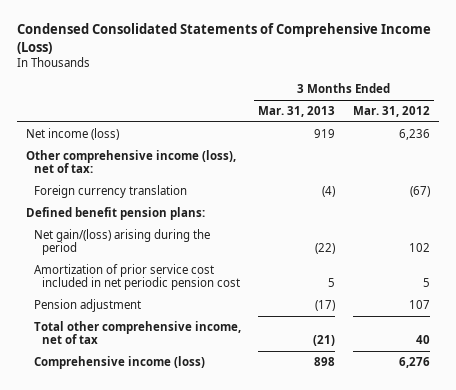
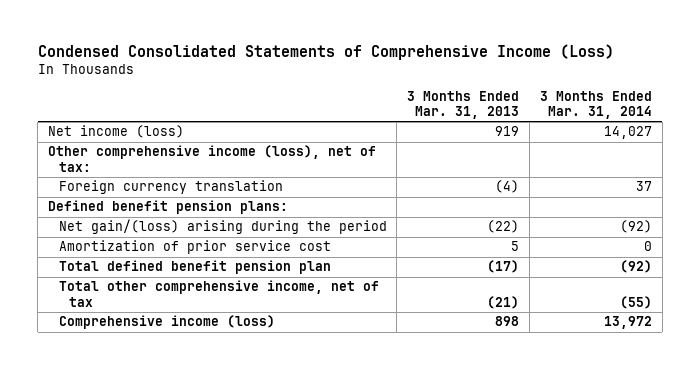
[353,106,431,118] Mar. 31, 2012 -> none
none -> [539,90,652,119] 3 Months Ended Mar. 31, 2014
[33,263,240,291] Amortization of prior service cost included in net periodic pension cost -> [58,240,331,255] Amortization of prior service cost
[33,298,141,312] Pension adjustment -> [58,260,331,275] Total defined benefit pension plan

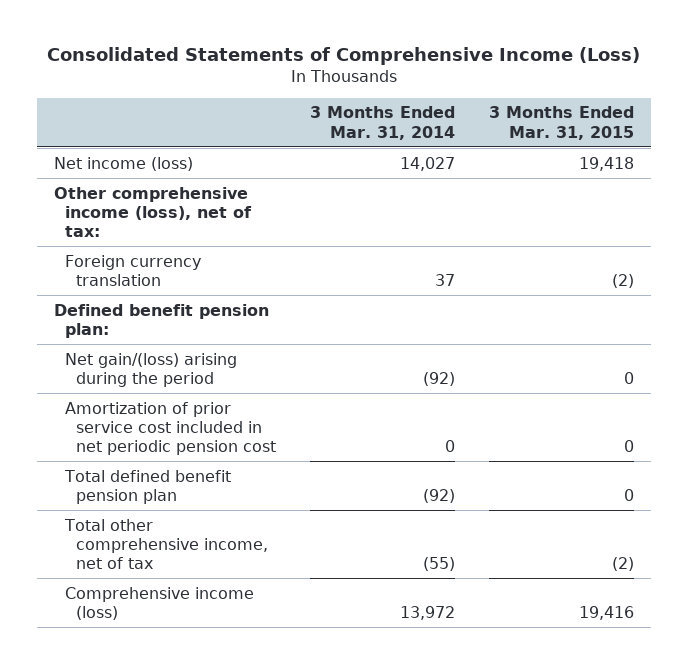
[37,44,614,61] Condensed Consolidated Statements of Comprehensive Income (Loss) -> [46,47,640,66] Consolidated Statements of Comprehensive Income (Loss)
[407,90,520,119] 3 Months Ended Mar. 31, 2013 -> none
none -> [488,106,634,140] 3 Months Ended Mar. 31, 2015
[48,200,289,215] Defined benefit pension plans: -> [53,303,269,338] Defined benefit pension plan:
[58,240,331,255] Amortization of prior service cost -> [65,401,277,456] Amortization of prior service cost included in net periodic pension cost

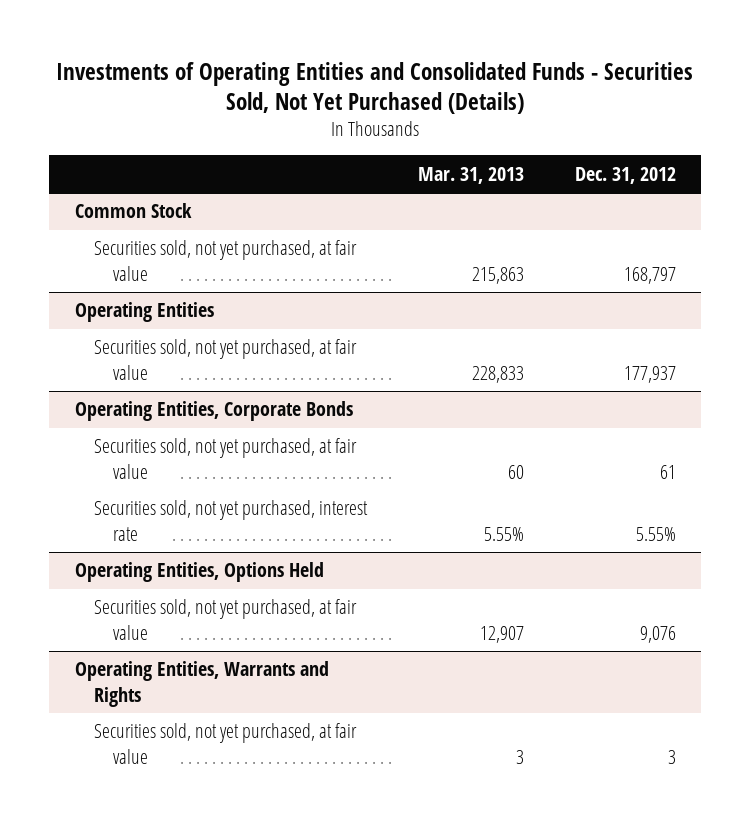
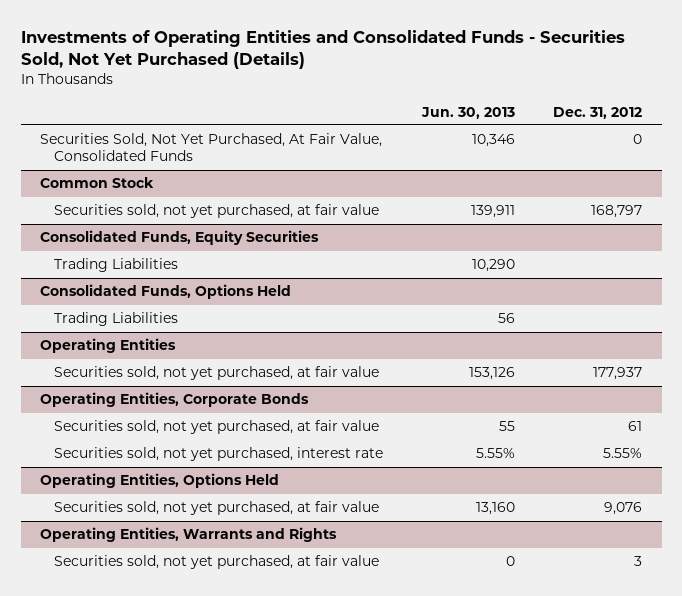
[417,166,524,184] Mar. 31, 2013 -> none
none -> [420,106,515,119] Jun. 30, 2013
none -> [39,133,382,162] Securities Sold, Not Yet Purchased, At Fair Value, Consolidated Funds
none -> [39,230,319,246] Consolidated Funds, Equity Securities
none -> [53,258,178,273] Trading Liabilities
none -> [39,284,291,300] Consolidated Funds, Options Held
none -> [53,312,178,327] Trading Liabilities

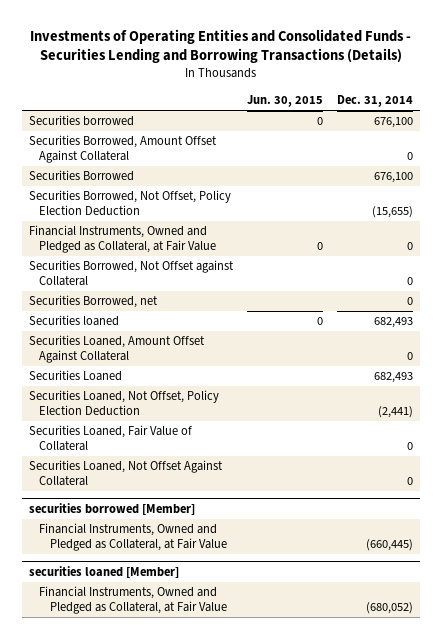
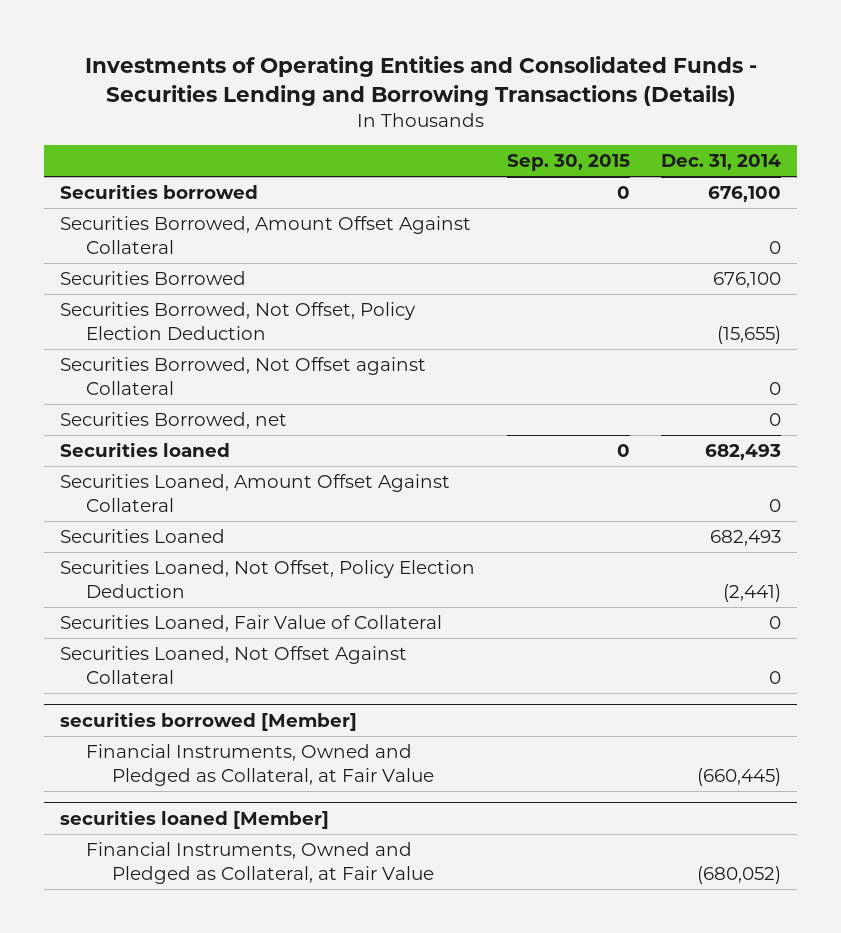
[246,95,323,108] Jun. 30, 2015 -> none
none -> [506,154,630,172] Sep. 30, 2015
[28,225,217,254] Financial Instruments, Owned and Pledged as Collateral, at Fair Value -> none

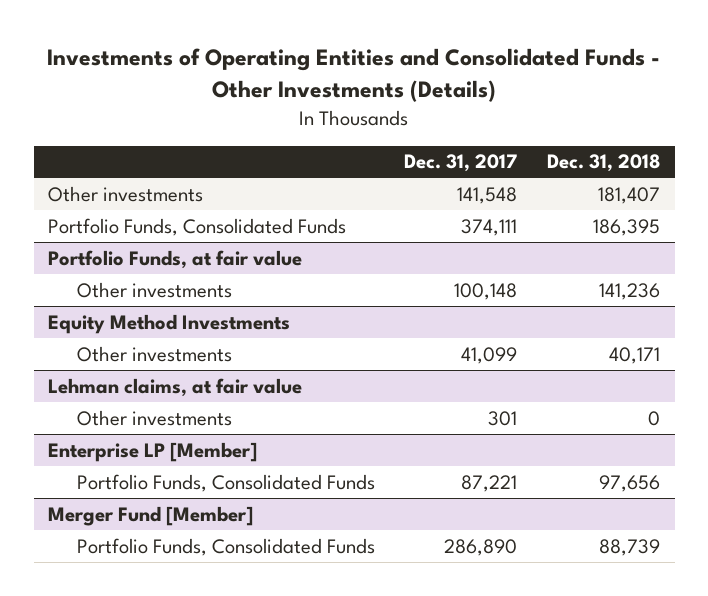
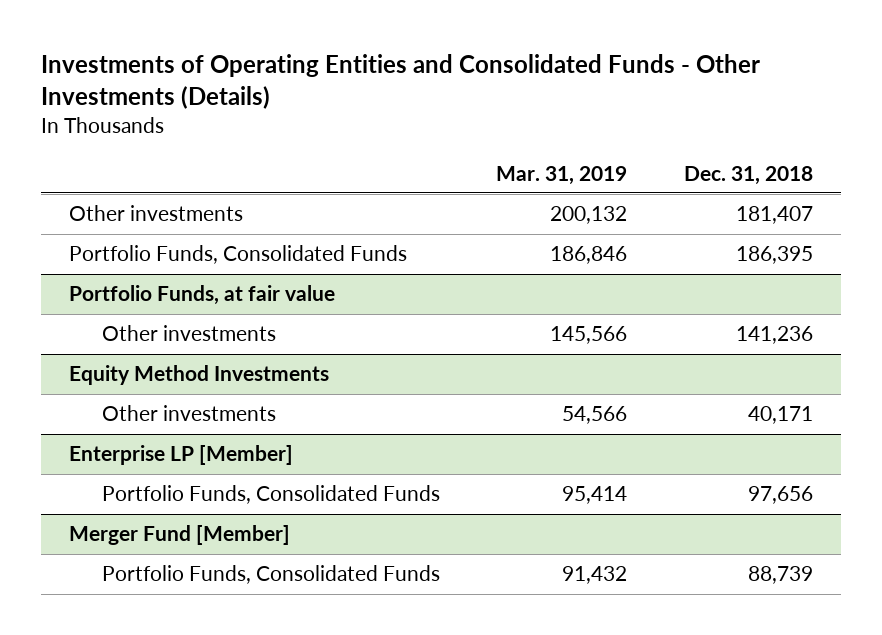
[404,154,518,173] Dec. 31, 2017 -> none
none -> [496,165,628,185] Mar. 31, 2019
[48,377,303,397] Lehman claims, at fair value -> none
[76,409,232,426] Other investments -> none

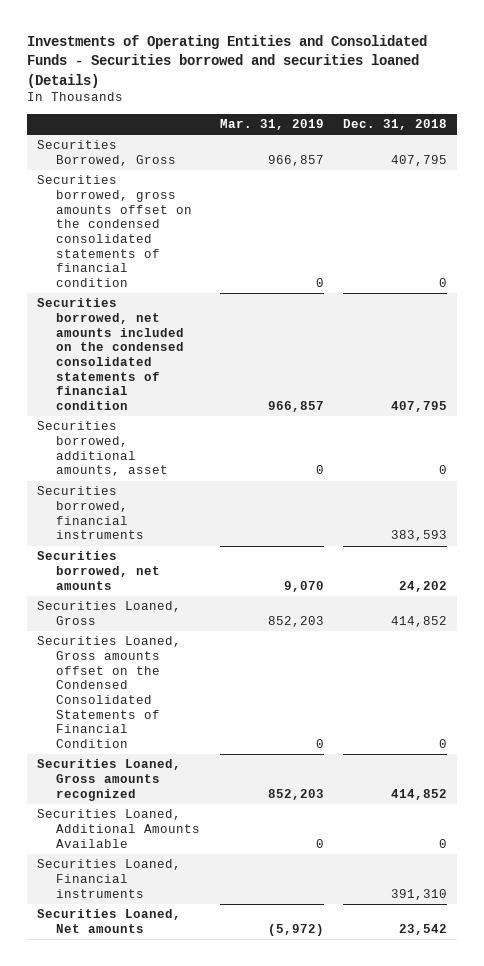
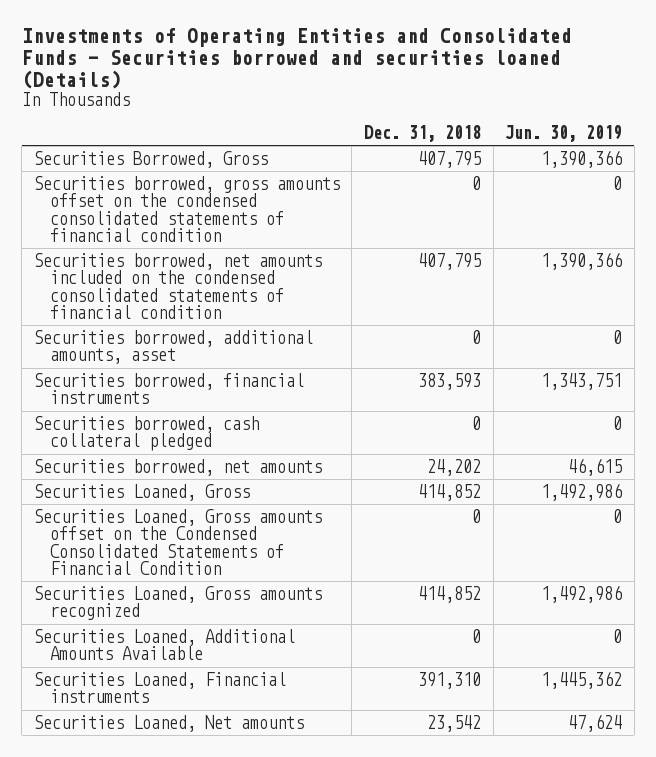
[219,118,324,130] Mar. 31, 2019 -> none
none -> [505,125,623,143] Jun. 30, 2019
none -> [33,416,259,452] Securities borrowed, cash collateral pledged

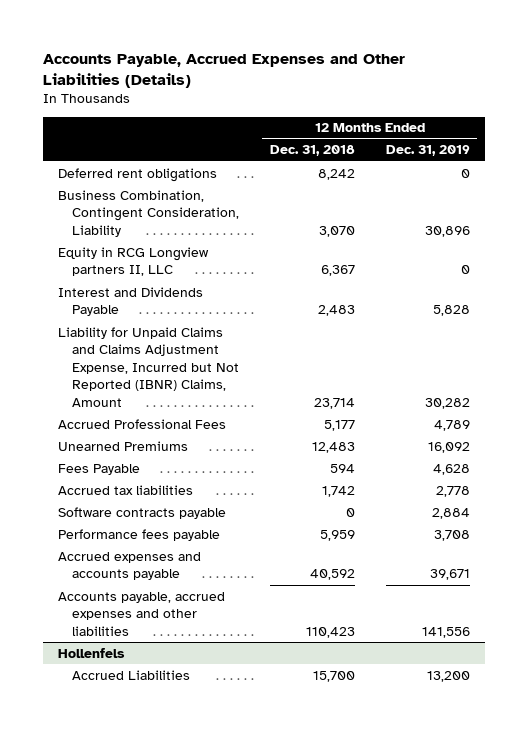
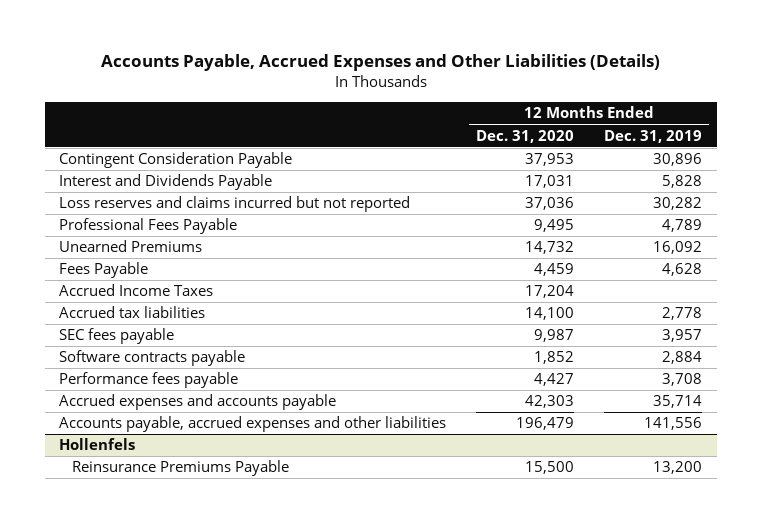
[269,145,355,157] Dec. 31, 2018 -> none
none -> [476,129,575,143] Dec. 31, 2020
[58,167,218,182] Deferred rent obligations -> none
[58,246,210,277] Equity in RCG Longview partners II, LLC -> none
[58,189,239,237] Business Combination, Contingent Consideration, Liability -> [59,152,293,169] Contingent Consideration Payable
[58,326,239,407] Liability for Unpaid Claims and Claims Adjustment Expense, Incurred but Not Reported (IBNR) Claims, Amount -> [59,196,411,213] Loss reserves and claims incurred but not reported
[58,418,227,429] Accrued Professional Fees -> [59,218,238,235] Professional Fees Payable
none -> [59,284,214,297] Accrued Income Taxes
none -> [59,328,175,345] SEC fees payable
[429,569,470,581] 39,671 -> [652,395,702,409] 35,714
[71,669,190,680] Accrued Liabilities -> [71,460,289,477] Reinsurance Premiums Payable

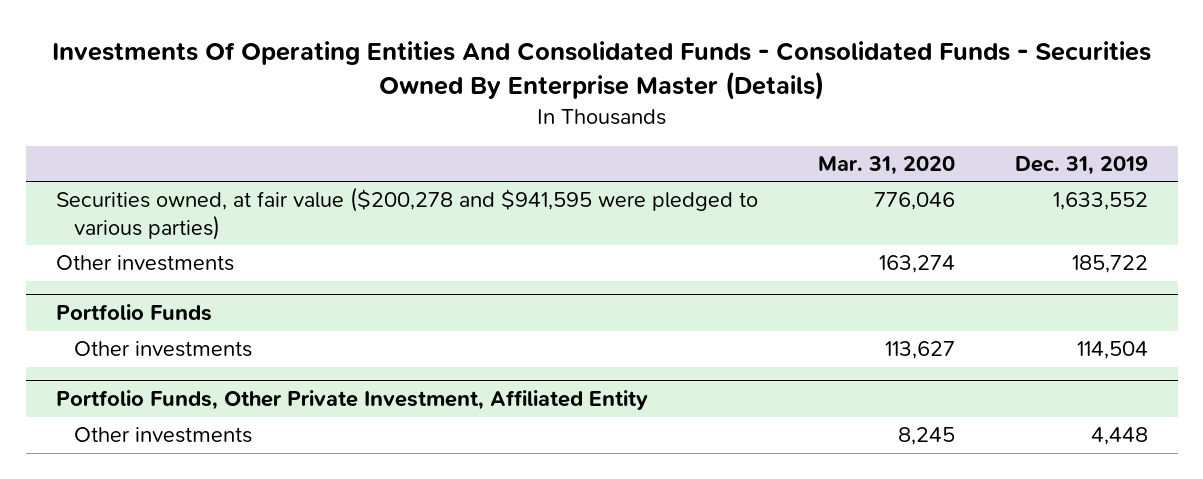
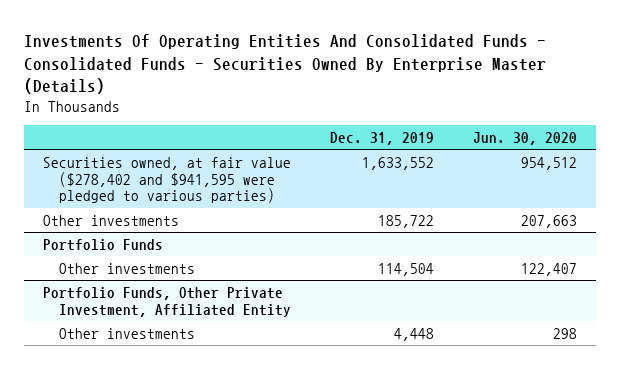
[817,156,955,176] Mar. 31, 2020 -> none
none -> [472,131,577,145] Jun. 30, 2020
[55,187,758,241] Securities owned, at fair value ($200,278 and $941,595 were pledged to various parties) -> [43,156,292,204] Securities owned, at fair value ($278,402 and $941,595 were pledged to various parties)

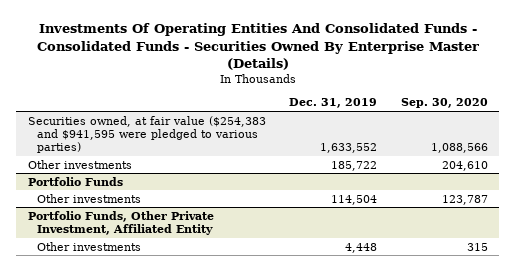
[472,131,577,145] Jun. 30, 2020 -> none
none -> [400,98,488,109] Sep. 30, 2020
[43,156,292,204] Securities owned, at fair value ($278,402 and $941,595 were pledged to various parties) -> [28,115,267,153] Securities owned, at fair value ($254,383 and $941,595 were pledged to various parties)

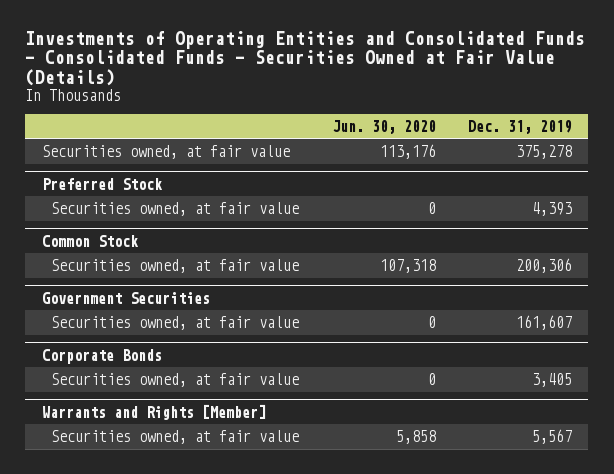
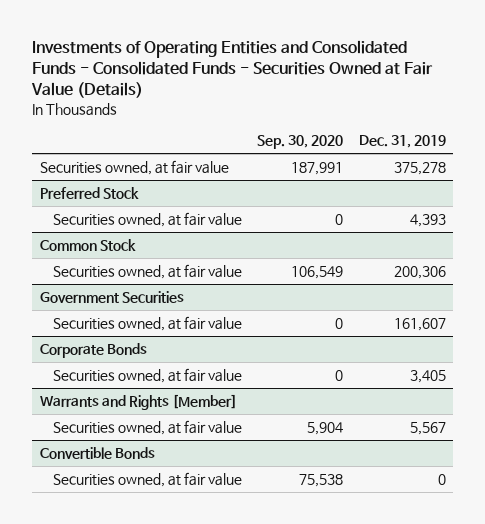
[331,119,436,134] Jun. 30, 2020 -> none
none -> [257,135,344,150] Sep. 30, 2020
none -> [39,446,155,459] Convertible Bonds
none -> [52,471,242,487] Securities owned, at fair value

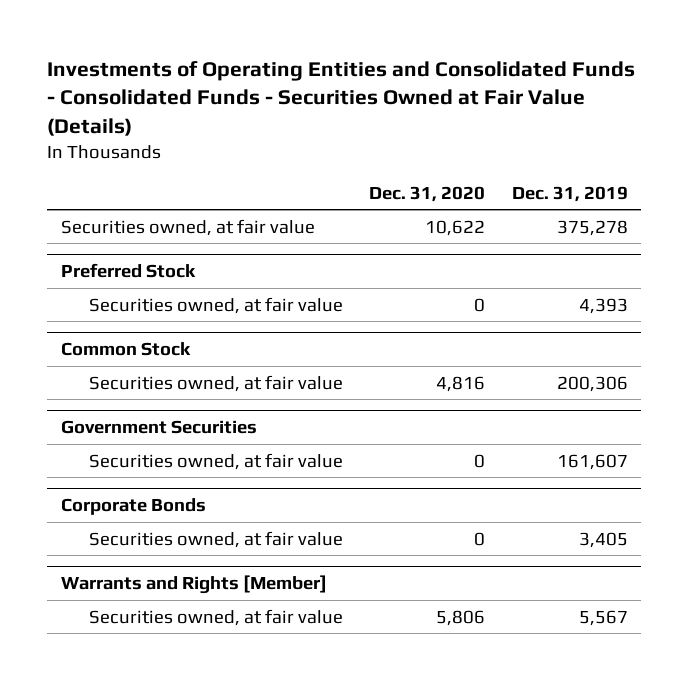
[257,135,344,150] Sep. 30, 2020 -> none
none -> [369,185,486,202] Dec. 31, 2020
[39,446,155,459] Convertible Bonds -> none
[52,471,242,487] Securities owned, at fair value -> none

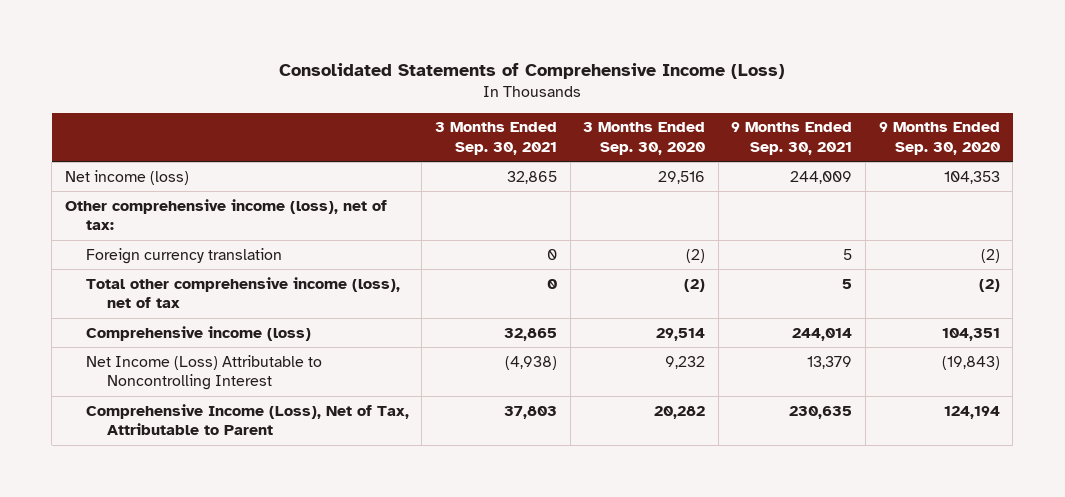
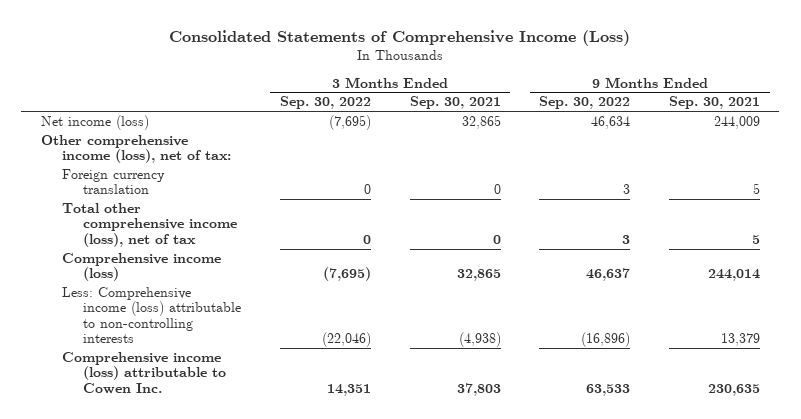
[583,122,706,155] 3 Months Ended Sep. 30, 2020 -> none
[878,122,1000,155] 9 Months Ended Sep. 30, 2020 -> none
none -> [280,96,372,110] Sep. 30, 2022
none -> [539,96,631,110] Sep. 30, 2022
[85,354,322,391] Net Income (Loss) Attributable to Noncontrolling Interest -> [61,287,242,344] Less: Comprehensive income (loss) attributable to non-controlling interests
[85,403,409,436] Comprehensive Income (Loss), Net of Tax, Attributable to Parent -> [61,352,227,394] Comprehensive income (loss) attributable to Cowen Inc.

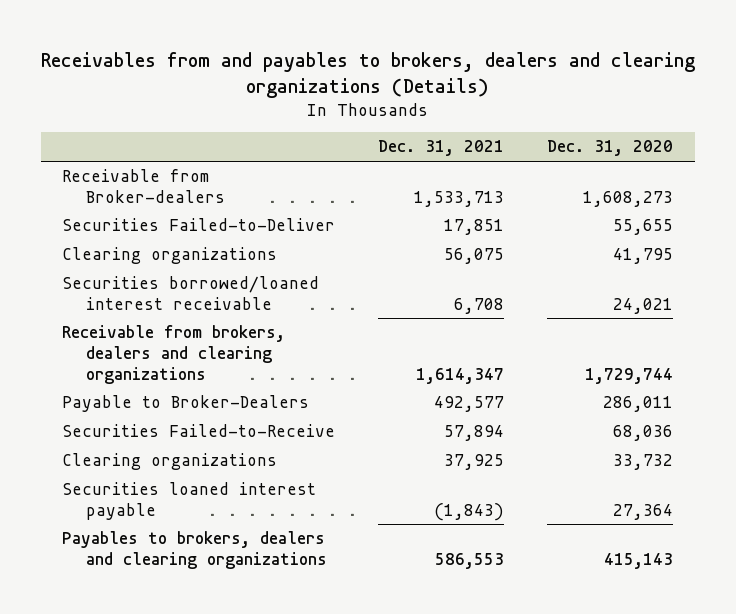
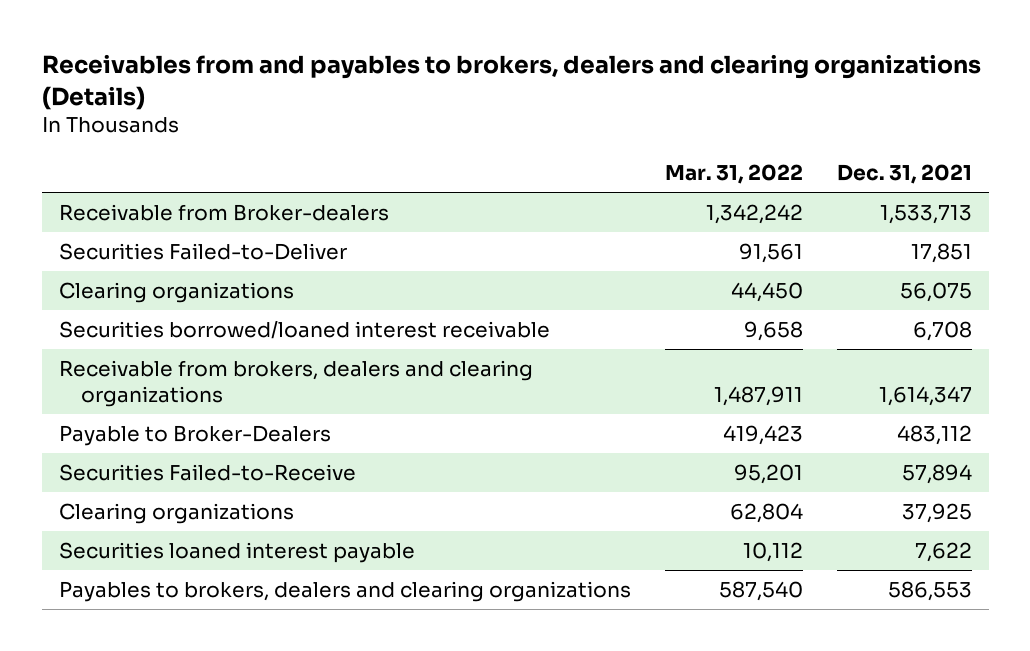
[547,140,674,157] Dec. 31, 2020 -> none
none -> [664,163,803,184] Mar. 31, 2022
[434,396,505,413] 492,577 -> [896,425,972,446] 483,112
[434,502,505,521] (1,843) -> [914,542,972,563] 7,622

